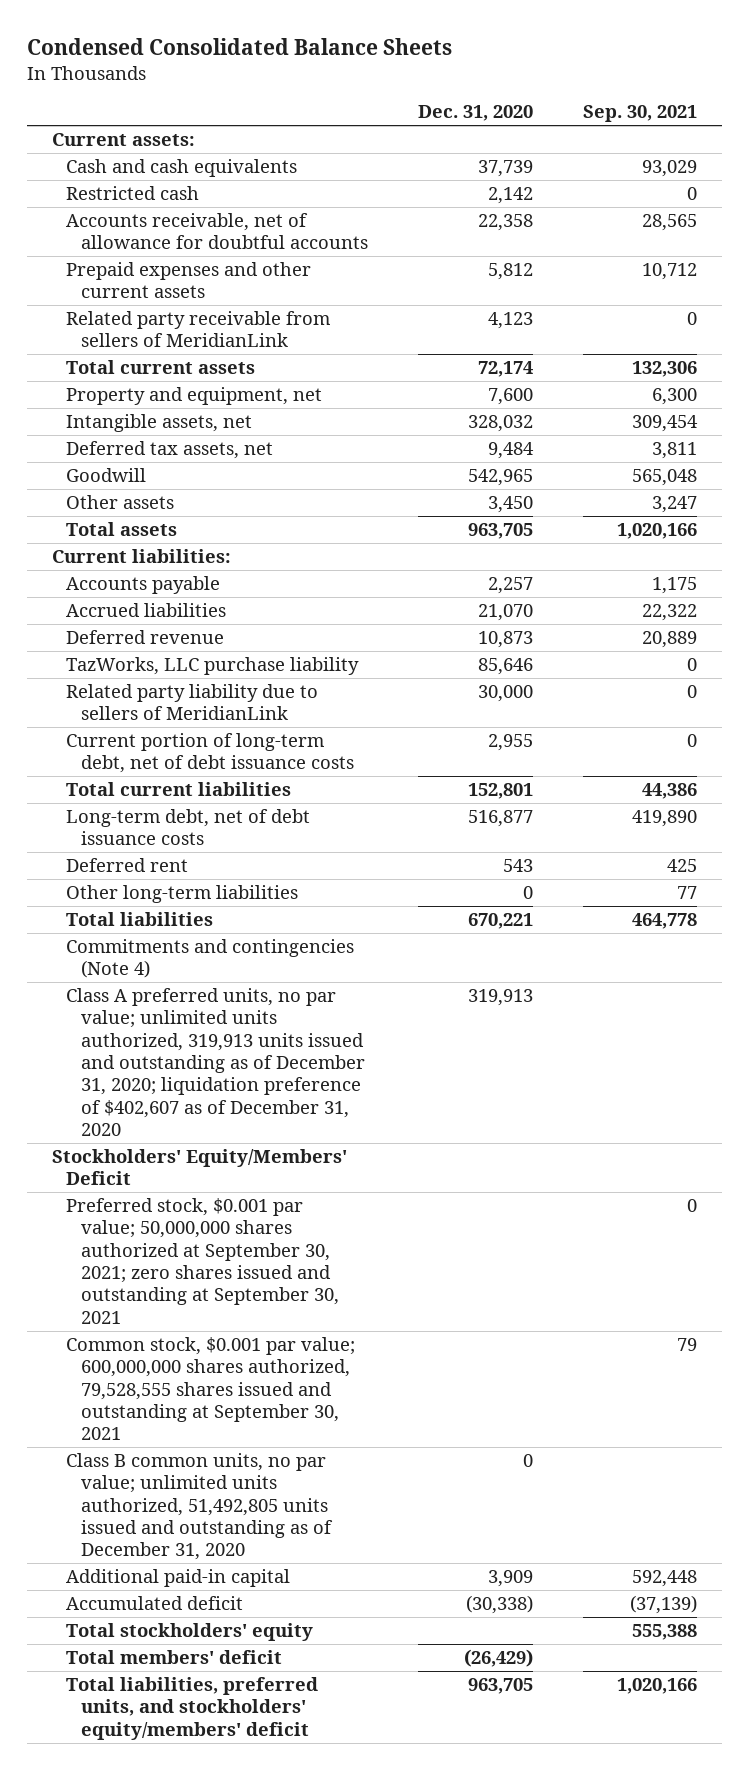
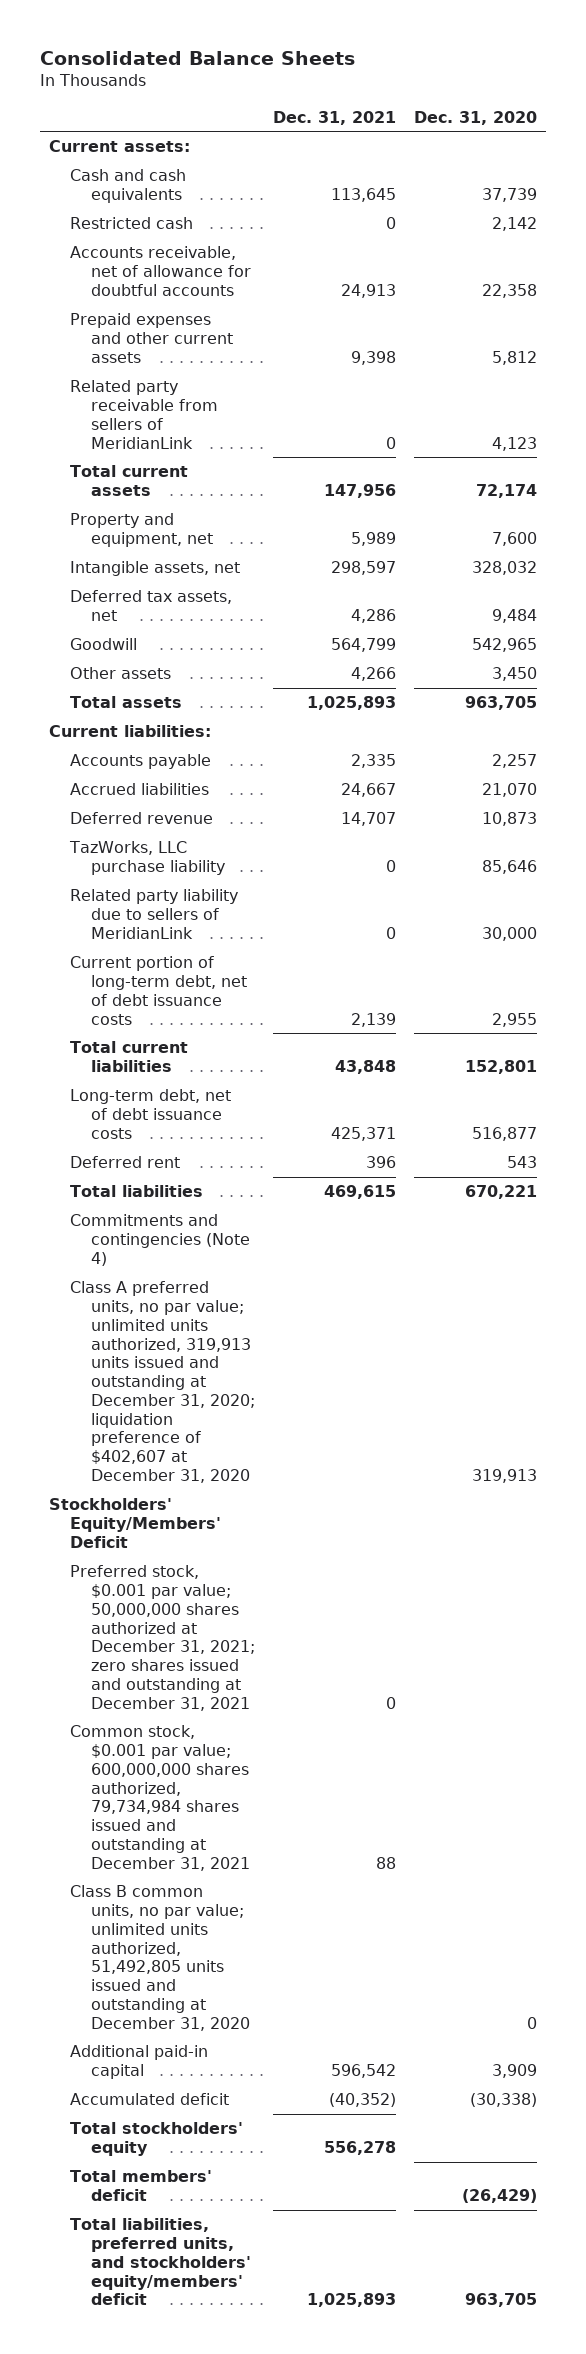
[26,38,452,56] Condensed Consolidated Balance Sheets -> [39,50,355,65] Consolidated Balance Sheets
[583,105,698,123] Sep. 30, 2021 -> none
none -> [272,110,396,125] Dec. 31, 2021
[66,885,299,904] Other long-term liabilities -> none
[66,988,365,1137] Class A preferred units, no par value; unlimited units authorized, 319,913 units issued and outstanding as of December 31, 2020; liquidation preference of $402,607 as of December 31, 2020 -> [69,1281,255,1483] Class A preferred units, no par value; unlimited units authorized, 319,913 units issued and outstanding at December 31, 2020; liquidation preference of $402,607 at December 31, 2020
[66,1198,339,1324] Preferred stock, $0.001 par value; 50,000,000 shares authorized at September 30, 2021; zero shares issued and outstanding at September 30, 2021 -> [69,1565,255,1711] Preferred stock, $0.001 par value; 50,000,000 shares authorized at December 31, 2021; zero shares issued and outstanding at December 31, 2021
[66,1337,356,1441] Common stock, $0.001 par value; 600,000,000 shares authorized, 79,528,555 shares issued and outstanding at September 30, 2021 -> [69,1725,250,1871] Common stock, $0.001 par value; 600,000,000 shares authorized, 79,734,984 shares issued and outstanding at December 31, 2021
[66,1453,333,1561] Class B common units, no par value; unlimited units authorized, 51,492,805 units issued and outstanding as of December 31, 2020 -> [69,1885,250,2031] Class B common units, no par value; unlimited units authorized, 51,492,805 units issued and outstanding at December 31, 2020

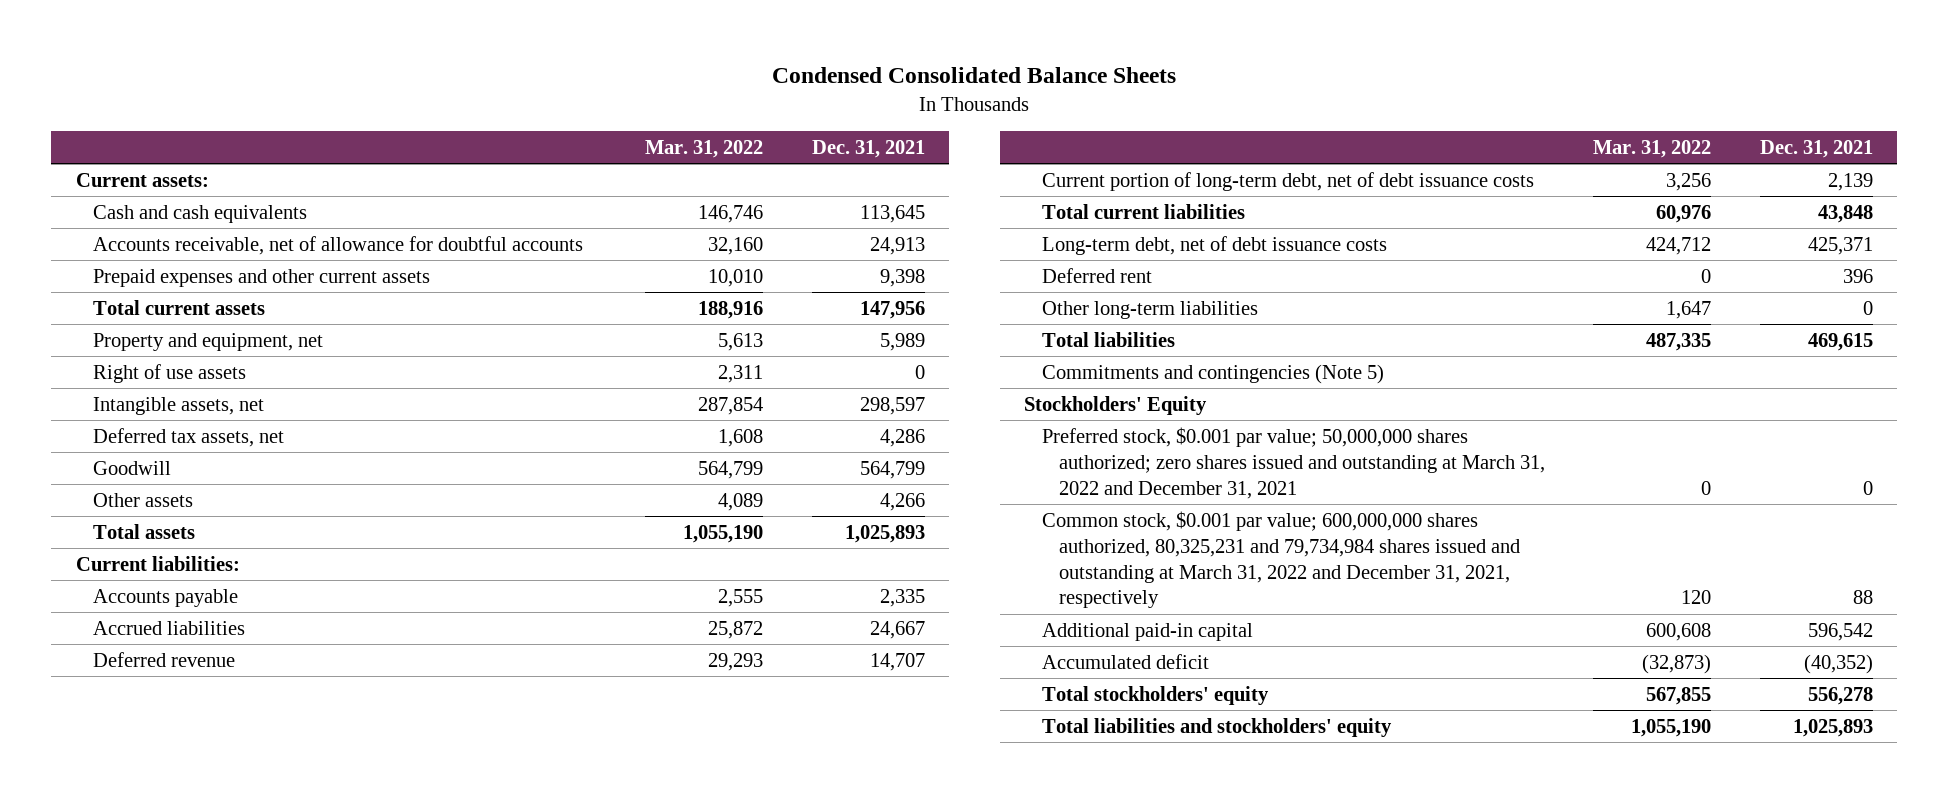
[39,50,355,65] Consolidated Balance Sheets -> [772,67,1177,84] Condensed Consolidated Balance Sheets
[414,110,538,125] Dec. 31, 2020 -> none
none -> [645,139,764,158] Mar. 31, 2022
[69,217,193,230] Restricted cash -> none
[69,380,218,449] Related party receivable from sellers of MeridianLink -> none
none -> [93,363,247,383] Right of use assets
[68,841,225,876] TazWorks, LLC purchase liability -> none
[69,889,238,939] Related party liability due to sellers of MeridianLink -> none
none -> [1041,300,1258,319] Other long-term liabilities
[69,1281,255,1483] Class A preferred units, no par value; unlimited units authorized, 319,913 units issued and outstanding at December 31, 2020; liquidation preference of $402,607 at December 31, 2020 -> none
[69,1885,250,2031] Class B common units, no par value; unlimited units authorized, 51,492,805 units issued and outstanding at December 31, 2020 -> none
[69,1214,250,1266] Commitments and contingencies (Note 4) -> [1041,363,1384,384] Commitments and contingencies (Note 5)
[49,1498,221,1548] Stockholders' Equity/Members' Deficit -> [1024,395,1208,415] Stockholders' Equity
[69,1565,255,1711] Preferred stock, $0.001 par value; 50,000,000 shares authorized at December 31, 2021; zero shares issued and outstanding at December 31, 2021 -> [1041,426,1546,499] Preferred stock, $0.001 par value; 50,000,000 shares authorized; zero shares issued and outstanding at March 31, 2022 and December 31, 2021
[69,1725,250,1871] Common stock, $0.001 par value; 600,000,000 shares authorized, 79,734,984 shares issued and outstanding at December 31, 2021 -> [1041,510,1521,609] Common stock, $0.001 par value; 600,000,000 shares authorized, 80,325,231 and 79,734,984 shares issued and outstanding at March 31, 2022 and December 31, 2021, respectively
[69,2170,212,2202] Total members' deficit -> none
[69,2218,251,2306] Total liabilities, preferred units, and stockholders' equity/members' deficit -> [1041,717,1392,737] Total liabilities and stockholders' equity

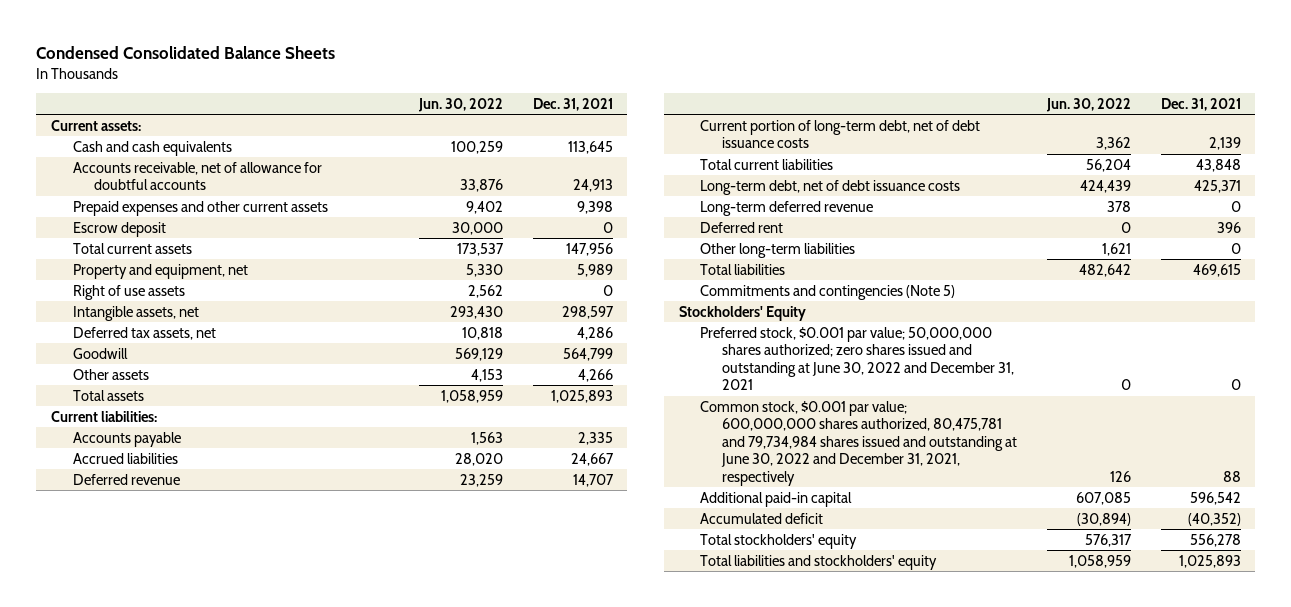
[645,139,764,158] Mar. 31, 2022 -> none
none -> [417,97,503,112] Jun. 30, 2022
none -> [72,221,166,237] Escrow deposit
none -> [700,200,874,216] Long-term deferred revenue
[1041,426,1546,499] Preferred stock, $0.001 par value; 50,000,000 shares authorized; zero shares issued and outstanding at March 31, 2022 and December 31, 2021 -> [700,326,1014,391] Preferred stock, $0.001 par value; 50,000,000 shares authorized; zero shares issued and outstanding at June 30, 2022 and December 31, 2021
[1041,510,1521,609] Common stock, $0.001 par value; 600,000,000 shares authorized, 80,325,231 and 79,734,984 shares issued and outstanding at March 31, 2022 and December 31, 2021, respectively -> [700,400,1017,486] Common stock, $0.001 par value; 600,000,000 shares authorized, 80,475,781 and 79,734,984 shares issued and outstanding at June 30, 2022 and December 31, 2021, respectively

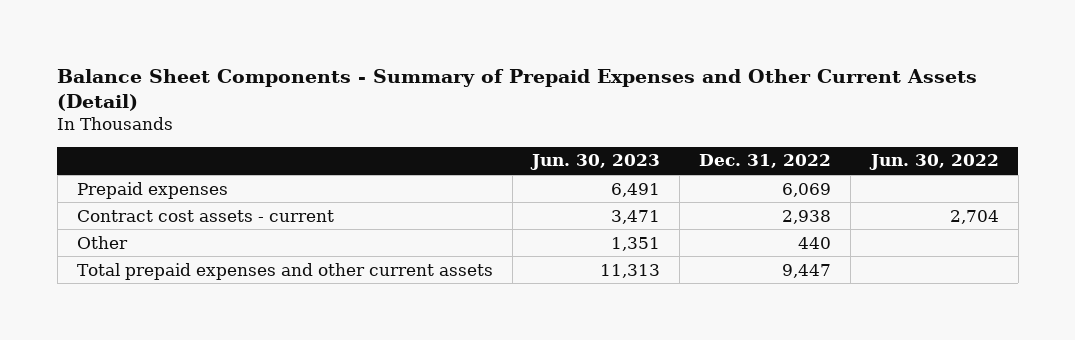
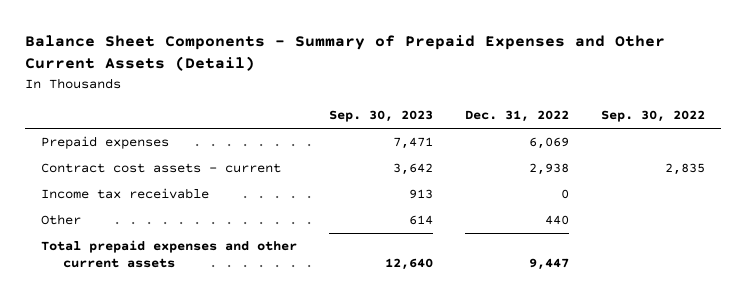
[530,154,661,171] Jun. 30, 2023 -> none
[868,154,999,171] Jun. 30, 2022 -> none
none -> [328,110,433,123] Sep. 30, 2023
none -> [600,110,705,123] Sep. 30, 2022
none -> [40,188,209,200] Income tax receivable

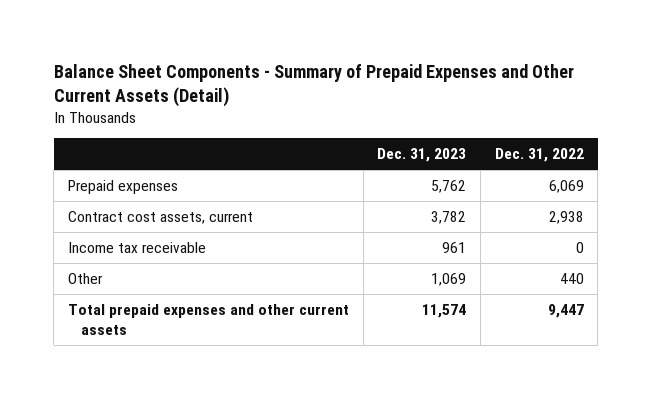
[328,110,433,123] Sep. 30, 2023 -> none
[600,110,705,123] Sep. 30, 2022 -> none
none -> [377,148,467,163] Dec. 31, 2023
[40,163,281,174] Contract cost assets - current -> [67,211,253,225] Contract cost assets, current

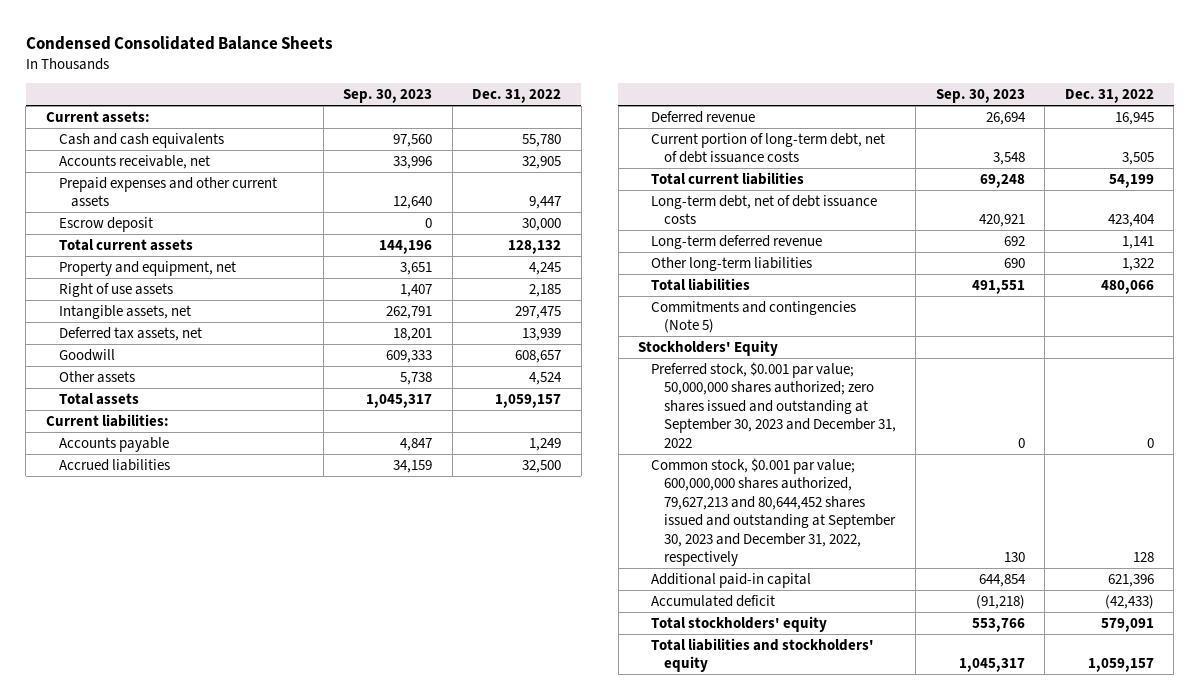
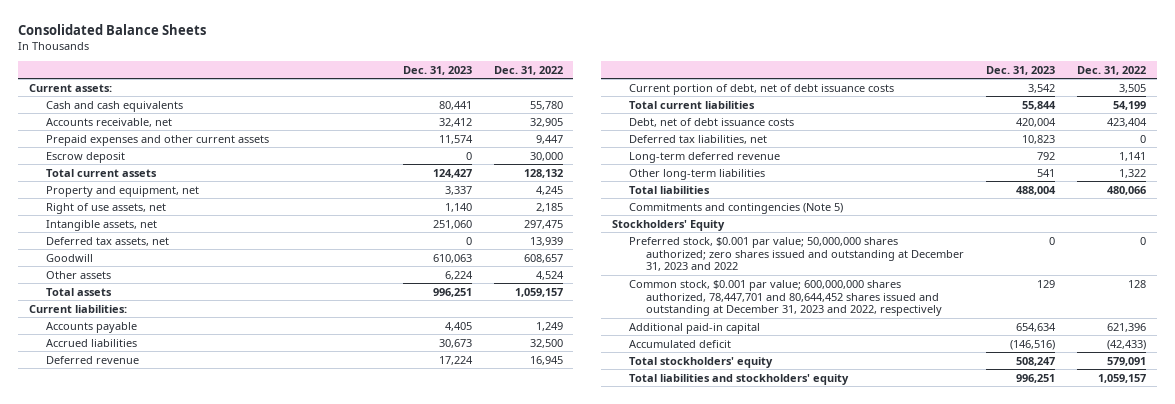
[25,35,333,50] Condensed Consolidated Balance Sheets -> [17,24,206,36] Consolidated Balance Sheets
[343,89,433,104] Sep. 30, 2023 -> none
none -> [402,65,472,75] Dec. 31, 2023
[58,282,173,297] Right of use assets -> [45,202,166,214] Right of use assets, net
[651,132,886,164] Current portion of long-term debt, net of debt issuance costs -> [629,83,895,95] Current portion of debt, net of debt issuance costs
[651,194,878,225] Long-term debt, net of debt issuance costs -> [629,117,795,127] Debt, net of debt issuance costs
none -> [629,134,768,144] Deferred tax liabilities, net
[651,361,896,448] Preferred stock, $0.001 par value; 50,000,000 shares authorized; zero shares issued and outstanding at September 30, 2023 and December 31, 2022 -> [629,236,965,272] Preferred stock, $0.001 par value; 50,000,000 shares authorized; zero shares issued and outstanding at December 31, 2023 and 2022
[651,457,896,567] Common stock, $0.001 par value; 600,000,000 shares authorized, 79,627,213 and 80,644,452 shares issued and outstanding at September 30, 2023 and December 31, 2022, respectively -> [629,279,943,317] Common stock, $0.001 par value; 600,000,000 shares authorized, 78,447,701 and 80,644,452 shares issued and outstanding at December 31, 2023 and 2022, respectively

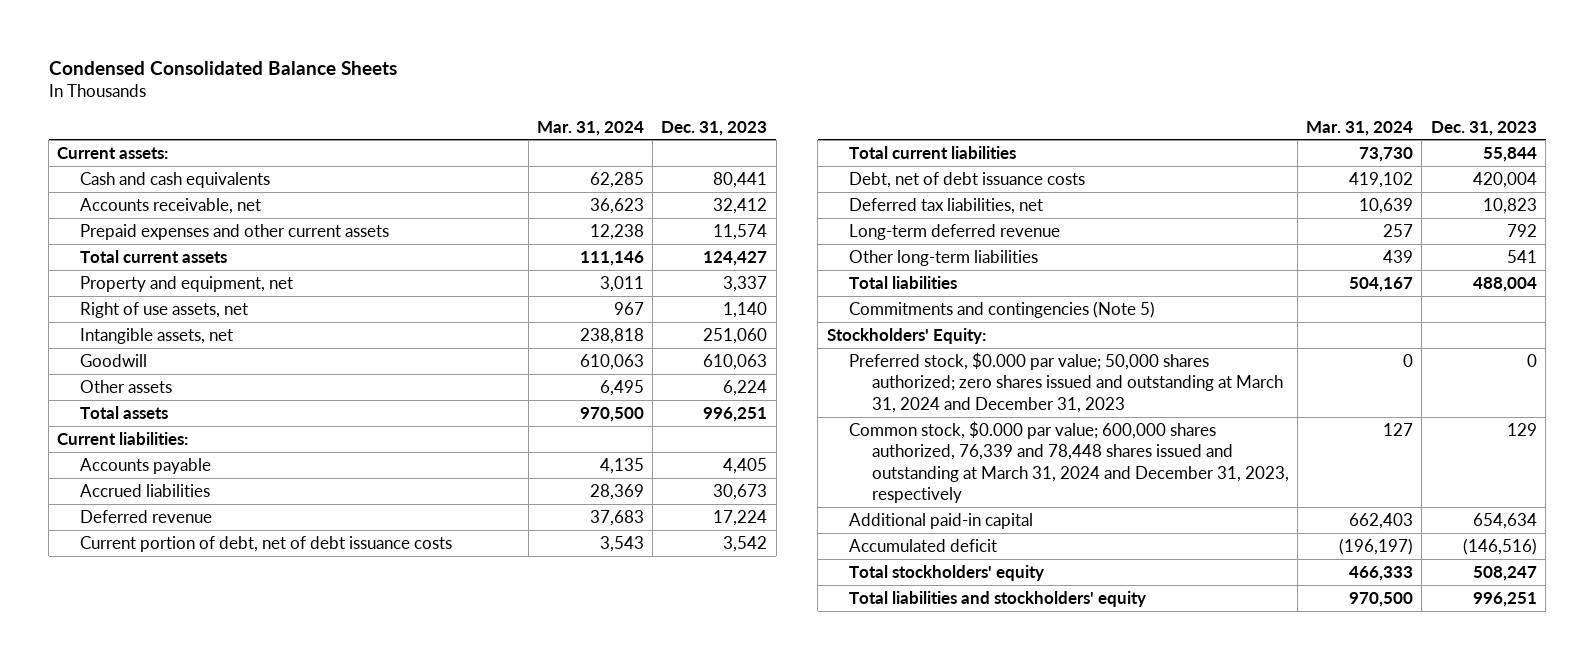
[17,24,206,36] Consolidated Balance Sheets -> [48,60,397,75] Condensed Consolidated Balance Sheets
[493,65,563,75] Dec. 31, 2022 -> none
none -> [536,120,644,136] Mar. 31, 2024
[45,151,125,163] Escrow deposit -> none
[45,236,169,246] Deferred tax assets, net -> none
[612,219,726,231] Stockholders' Equity -> [826,327,986,344] Stockholders' Equity:
[629,236,965,272] Preferred stock, $0.001 par value; 50,000,000 shares authorized; zero shares issued and outstanding at December 31, 2023 and 2022 -> [849,351,1283,413] Preferred stock, $0.000 par value; 50,000 shares authorized; zero shares issued and outstanding at March 31, 2024 and December 31, 2023
[629,279,943,317] Common stock, $0.001 par value; 600,000,000 shares authorized, 78,447,701 and 80,644,452 shares issued and outstanding at December 31, 2023 and 2022, respectively -> [849,420,1289,504] Common stock, $0.000 par value; 600,000 shares authorized, 76,339 and 78,448 shares issued and outstanding at March 31, 2024 and December 31, 2023, respectively

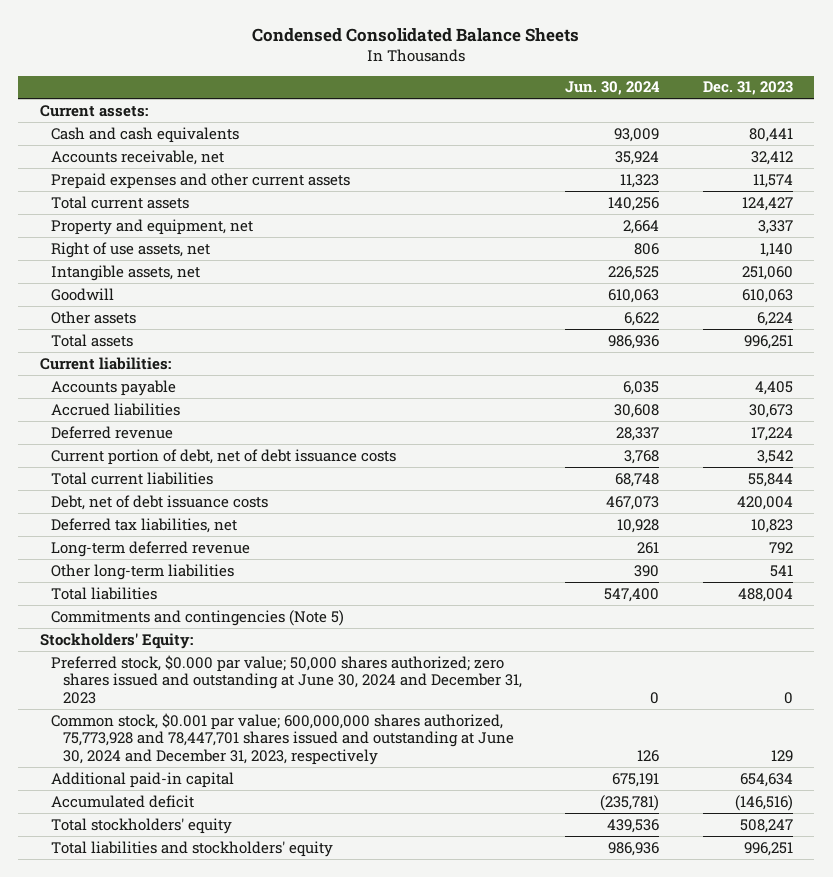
[536,120,644,136] Mar. 31, 2024 -> none
none -> [565,81,661,96] Jun. 30, 2024
[849,351,1283,413] Preferred stock, $0.000 par value; 50,000 shares authorized; zero shares issued and outstanding at March 31, 2024 and December 31, 2023 -> [51,654,522,704] Preferred stock, $0.000 par value; 50,000 shares authorized; zero shares issued and outstanding at June 30, 2024 and December 31, 2023
[849,420,1289,504] Common stock, $0.000 par value; 600,000 shares authorized, 76,339 and 78,448 shares issued and outstanding at March 31, 2024 and December 31, 2023, respectively -> [51,712,514,765] Common stock, $0.001 par value; 600,000,000 shares authorized, 75,773,928 and 78,447,701 shares issued and outstanding at June 30, 2024 and December 31, 2023, respectively

